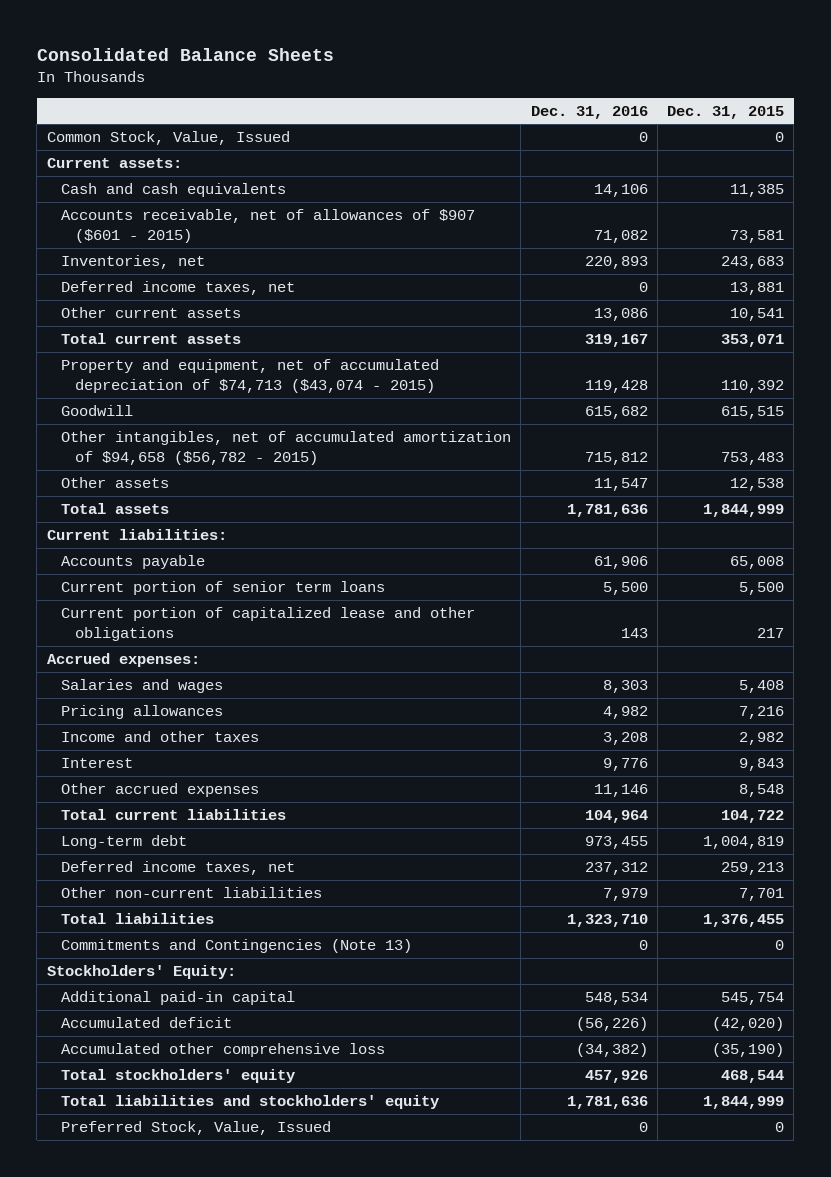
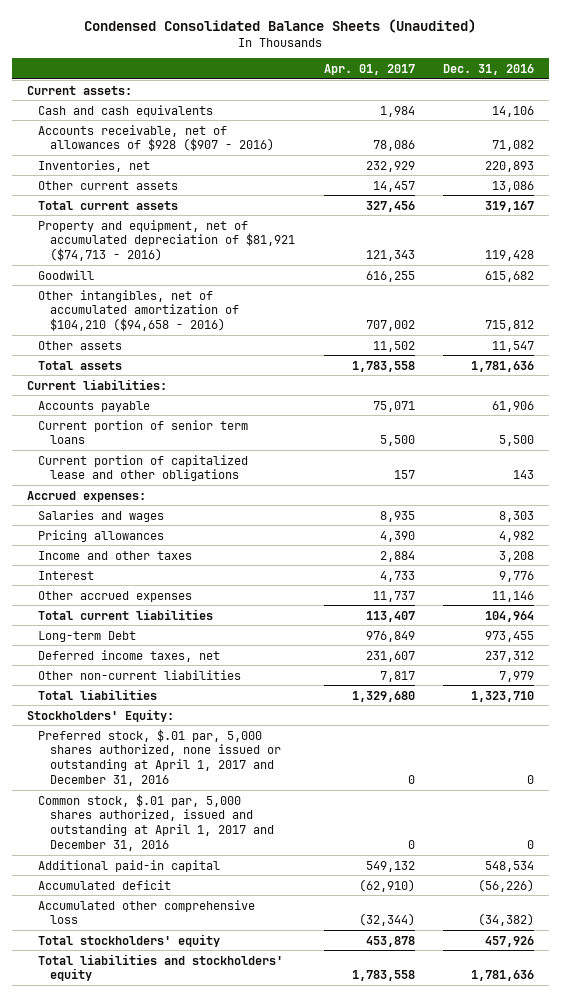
[36,48,334,62] Consolidated Balance Sheets -> [84,18,477,33] Condensed Consolidated Balance Sheets (Unaudited)
[667,105,785,119] Dec. 31, 2015 -> none
none -> [323,63,415,75] Apr. 01, 2017
[46,130,290,145] Common Stock, Value, Issued -> none
[60,208,475,244] Accounts receivable, net of allowances of $907 ($601 - 2015) -> [38,124,274,152] Accounts receivable, net of allowances of $928 ($907 - 2016)
[60,280,295,295] Deferred income taxes, net -> none
[60,358,439,394] Property and equipment, net of accumulated depreciation of $74,713 ($43,074 - 2015) -> [38,219,295,262] Property and equipment, net of accumulated depreciation of $81,921 ($74,713 - 2016)
[60,430,511,466] Other intangibles, net of accumulated amortization of $94,658 ($56,782 - 2015) -> [38,289,239,332] Other intangibles, net of accumulated amortization of $104,210 ($94,658 - 2016)
[60,834,187,849] Long-term debt -> [38,630,137,642] Long-term Debt
[60,938,412,953] Commitments and Contingencies (Note 13) -> none
none -> [38,728,281,786] Preferred stock, $.01 par, 5,000 shares authorized, none issued or outstanding at April 1, 2017 and December 31, 2016
none -> [38,793,274,851] Common stock, $.01 par, 5,000 shares authorized, issued and outstanding at April 1, 2017 and December 31, 2016
[60,1120,331,1135] Preferred Stock, Value, Issued -> none

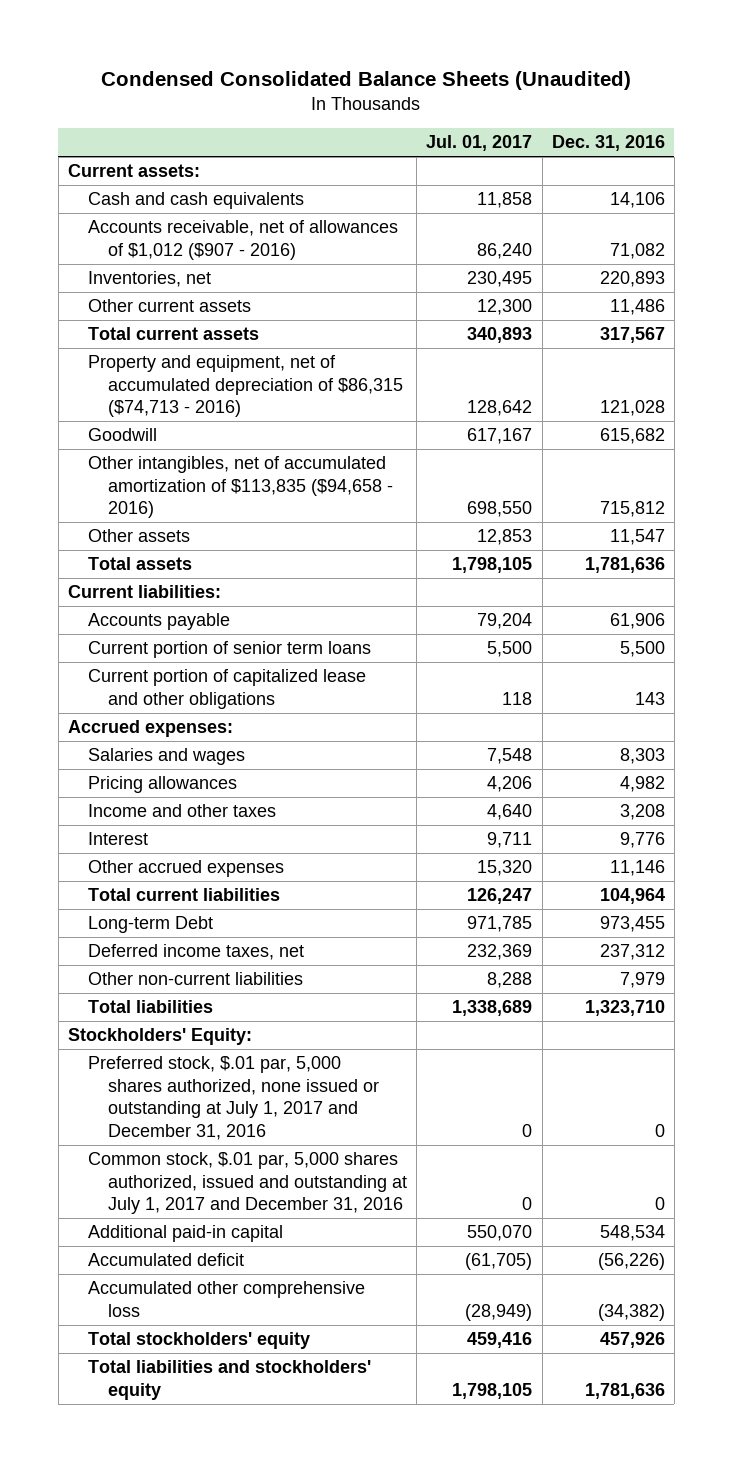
[323,63,415,75] Apr. 01, 2017 -> none
none -> [426,135,533,152] Jul. 01, 2017
[38,124,274,152] Accounts receivable, net of allowances of $928 ($907 - 2016) -> [88,220,399,260] Accounts receivable, net of allowances of $1,012 ($907 - 2016)
[492,180,535,192] 13,086 -> [609,299,665,316] 11,486
[485,200,535,212] 319,167 -> [599,327,665,344] 317,567
[38,219,295,262] Property and equipment, net of accumulated depreciation of $81,921 ($74,713 - 2016) -> [88,355,404,418] Property and equipment, net of accumulated depreciation of $86,315 ($74,713 - 2016)
[485,250,535,262] 119,428 -> [599,400,665,417] 121,028
[38,289,239,332] Other intangibles, net of accumulated amortization of $104,210 ($94,658 - 2016) -> [88,456,394,519] Other intangibles, net of accumulated amortization of $113,835 ($94,658 - 2016)
[38,728,281,786] Preferred stock, $.01 par, 5,000 shares authorized, none issued or outstanding at April 1, 2017 and December 31, 2016 -> [88,1056,380,1140] Preferred stock, $.01 par, 5,000 shares authorized, none issued or outstanding at July 1, 2017 and December 31, 2016
[38,793,274,851] Common stock, $.01 par, 5,000 shares authorized, issued and outstanding at April 1, 2017 and December 31, 2016 -> [88,1152,408,1215] Common stock, $.01 par, 5,000 shares authorized, issued and outstanding at July 1, 2017 and December 31, 2016

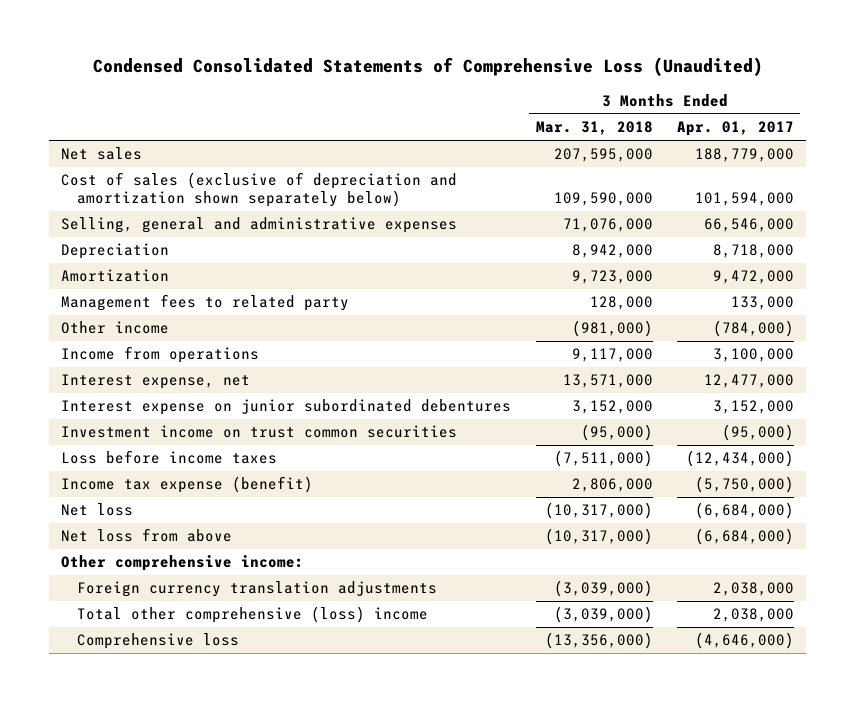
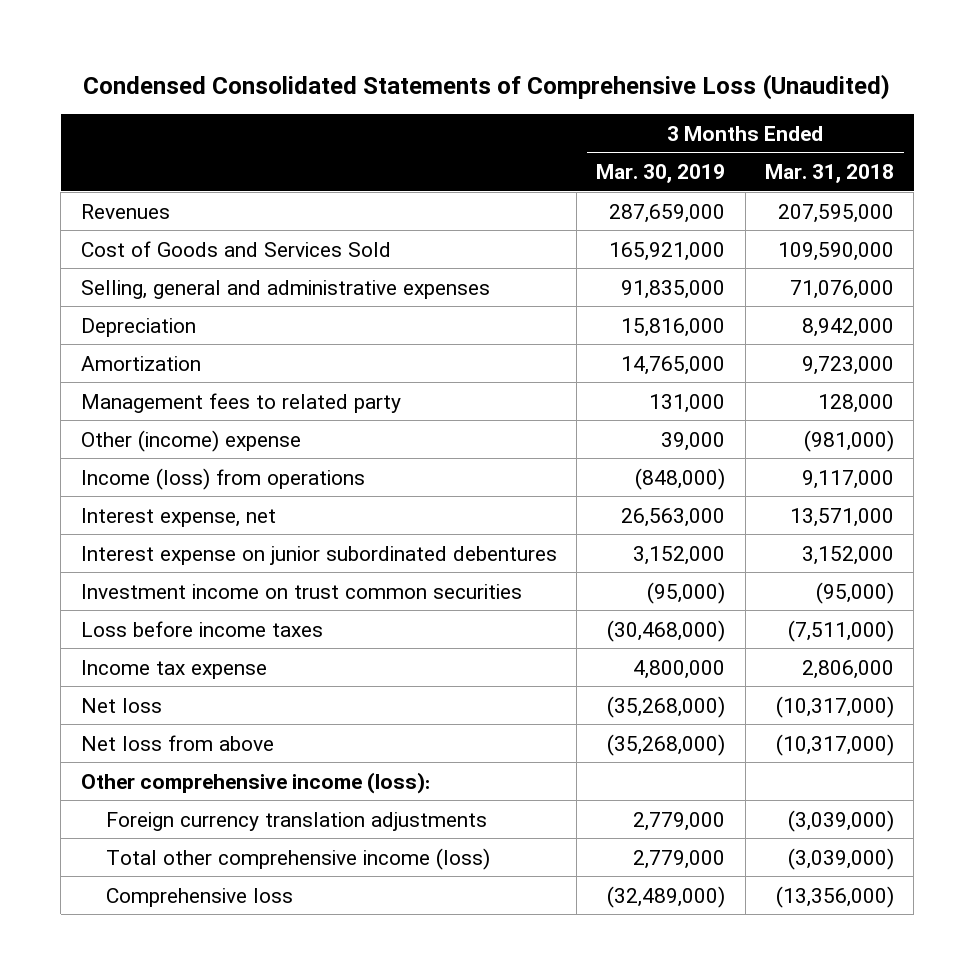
[677,121,795,137] Apr. 01, 2017 -> none
none -> [596,164,726,184] Mar. 30, 2019
[60,147,142,161] Net sales -> [80,203,170,219] Revenues
[60,172,457,208] Cost of sales (exclusive of depreciation and amortization shown separately below) -> [80,240,391,257] Cost of Goods and Services Sold
[60,321,169,335] Other income -> [80,429,301,452] Other (income) expense
[60,346,259,364] Income from operations -> [80,467,365,490] Income (loss) from operations
[60,476,313,494] Income tax expense (benefit) -> [80,659,267,679] Income tax expense
[60,555,304,572] Other comprehensive income: -> [80,771,430,794] Other comprehensive income (loss):
[77,606,429,624] Total other comprehensive (loss) income -> [105,847,490,870] Total other comprehensive income (loss)

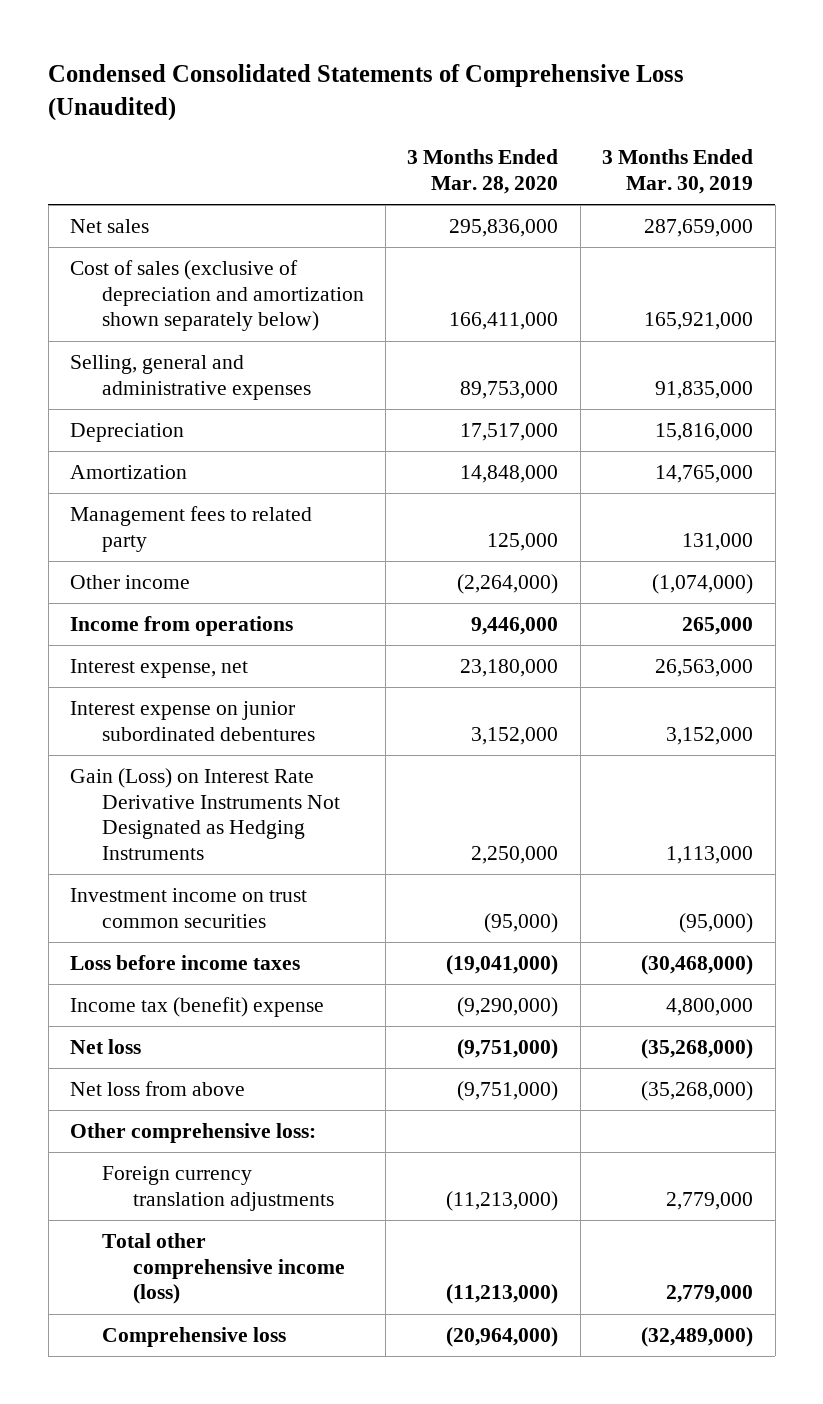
[765,164,895,184] Mar. 31, 2018 -> none
none -> [407,149,559,194] 3 Months Ended Mar. 28, 2020
[80,203,170,219] Revenues -> [70,219,150,234] Net sales
[80,240,391,257] Cost of Goods and Services Sold -> [70,260,364,332] Cost of sales (exclusive of depreciation and amortization shown separately below)
[80,429,301,452] Other (income) expense -> [70,575,191,590] Other income
[661,431,726,451] 39,000 -> [652,574,754,595] (1,074,000)
[80,467,365,490] Income (loss) from operations -> [70,616,294,637] Income from operations
[635,467,726,490] (848,000) -> [682,617,754,636] 265,000
none -> [70,768,340,861] Gain (Loss) on Interest Rate Derivative Instruments Not Designated as Hedging Instruments
[80,659,267,679] Income tax expense -> [70,997,325,1018] Income tax (benefit) expense
[80,771,430,794] Other comprehensive income (loss): -> [70,1123,317,1144] Other comprehensive loss:

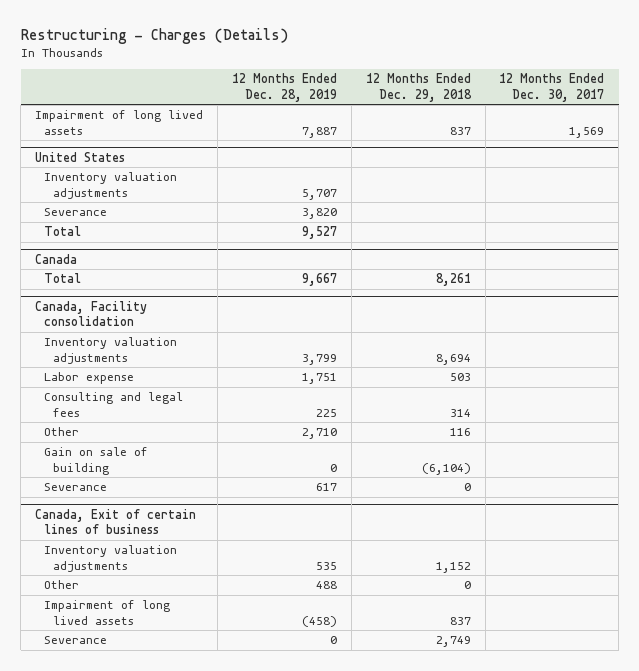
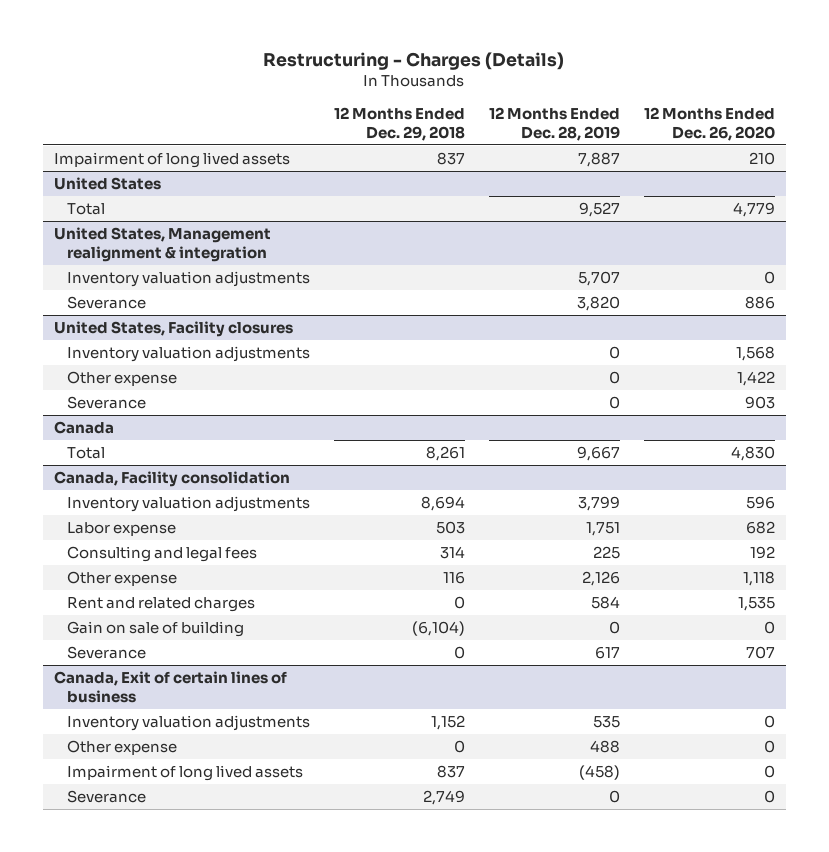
[499,73,605,102] 12 Months Ended Dec. 30, 2017 -> none
none -> [643,107,775,141] 12 Months Ended Dec. 26, 2020
[43,226,81,237] Total -> [67,203,106,216] Total
none -> [54,227,272,262] United States, Management realignment & integration
none -> [54,321,294,338] United States, Facility closures
none -> [67,346,311,363] Inventory valuation adjustments
none -> [67,371,178,387] Other expense
none -> [67,396,147,410] Severance
[43,427,79,437] Other -> [67,571,178,587] Other expense
[301,428,337,440] 2,710 -> [581,571,620,587] 2,126
none -> [67,597,256,613] Rent and related charges
[43,580,79,590] Other -> [67,740,178,756] Other expense

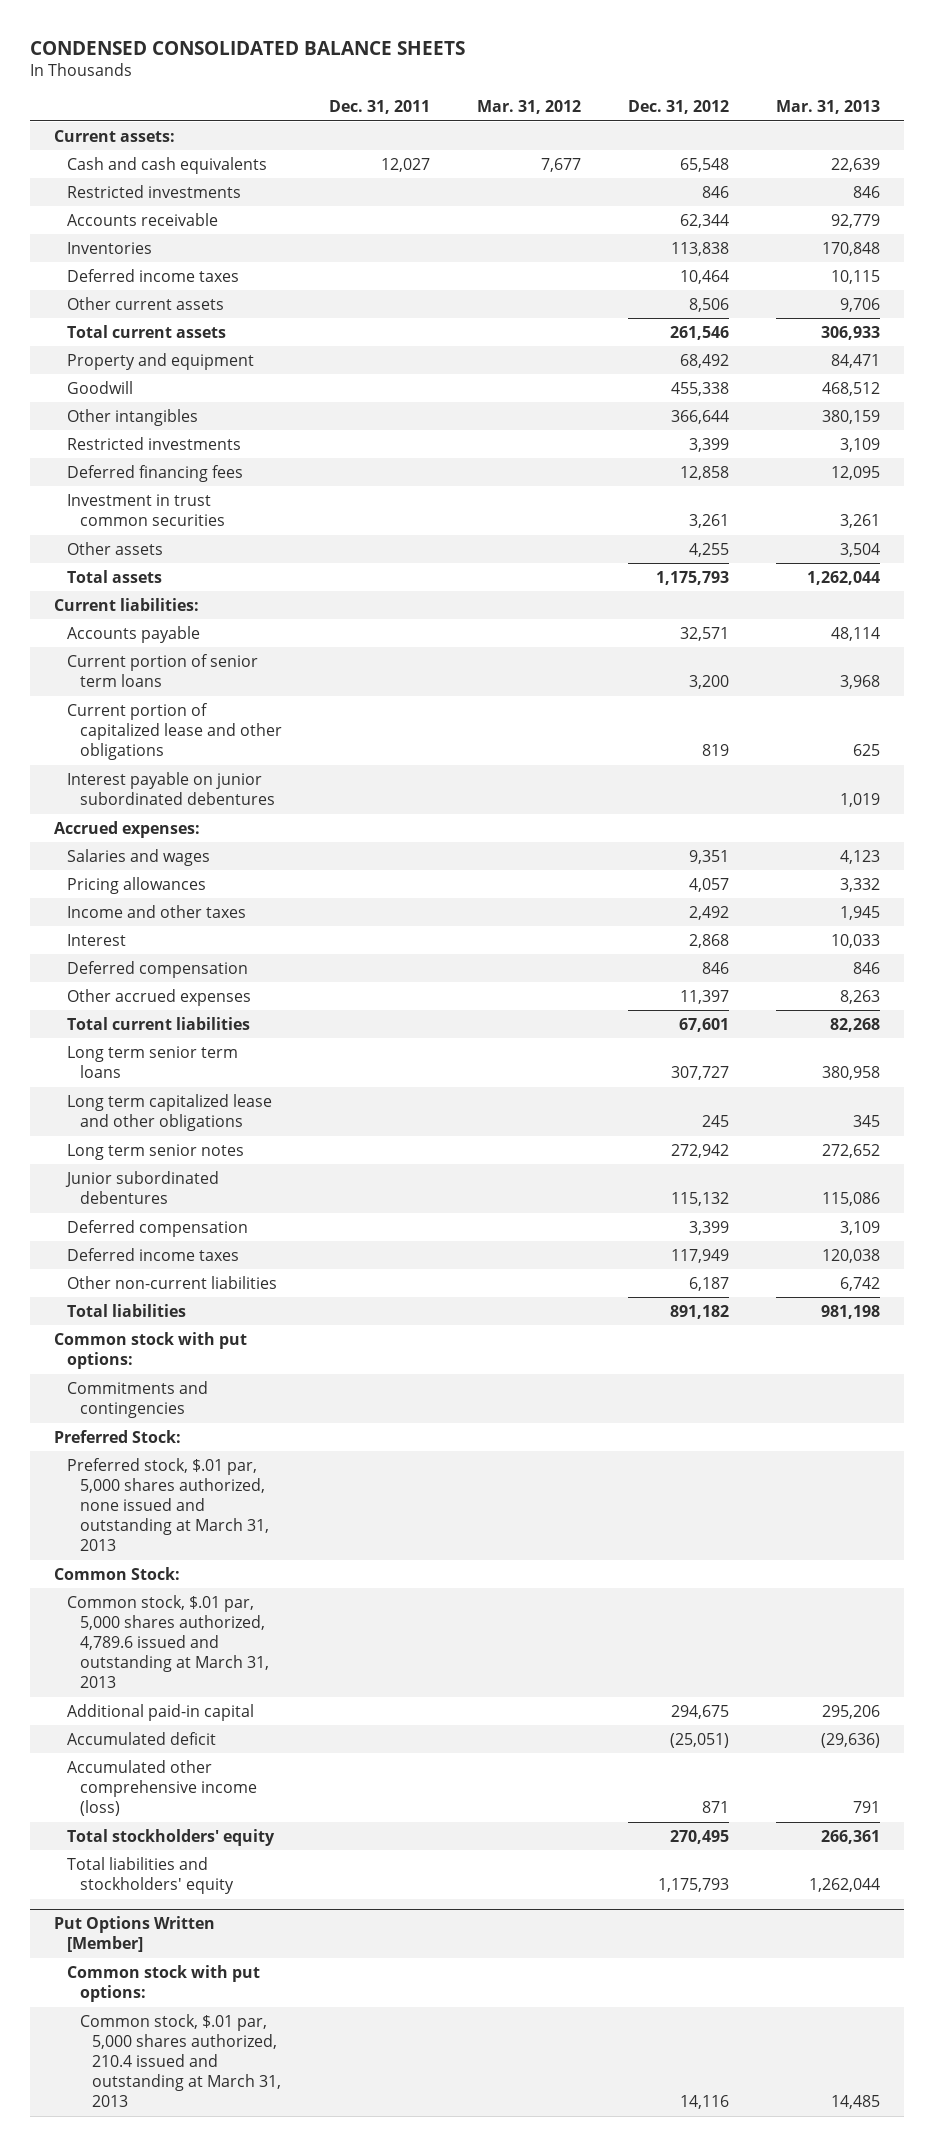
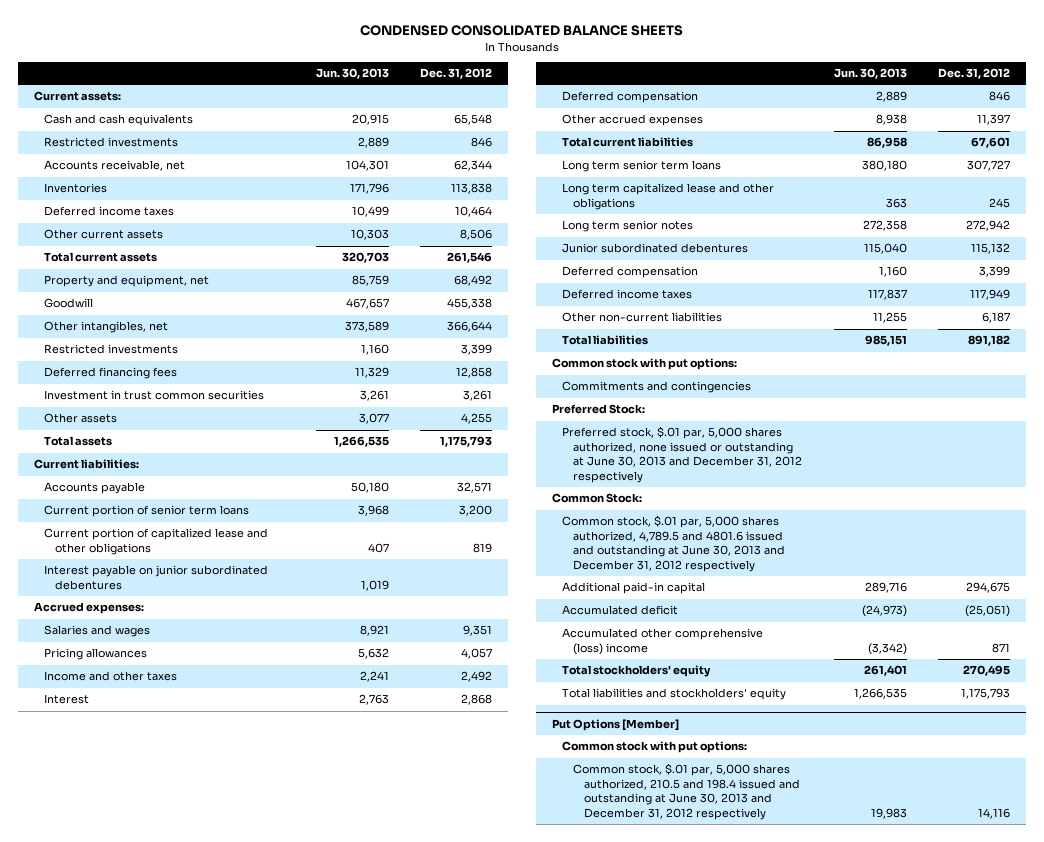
[328,100,430,115] Dec. 31, 2011 -> none
[476,100,581,115] Mar. 31, 2012 -> none
[776,100,881,115] Mar. 31, 2013 -> none
none -> [315,68,389,80] Jun. 30, 2013
[66,212,218,226] Accounts receivable -> [44,160,186,172] Accounts receivable, net
[66,352,254,370] Property and equipment -> [44,275,210,288] Property and equipment, net
[66,408,198,426] Other intangibles -> [44,321,169,334] Other intangibles, net
[66,1457,269,1552] Preferred stock, $.01 par, 5,000 shares authorized, none issued and outstanding at March 31, 2013 -> [562,426,803,483] Preferred stock, $.01 par, 5,000 shares authorized, none issued or outstanding at June 30, 2013 and December 31, 2012 respectively
[66,1594,269,1689] Common stock, $.01 par, 5,000 shares authorized, 4,789.6 issued and outstanding at March 31, 2013 -> [562,515,786,572] Common stock, $.01 par, 5,000 shares authorized, 4,789.5 and 4801.6 issued and outstanding at June 30, 2013 and December 31, 2012 respectively
[66,1759,257,1816] Accumulated other comprehensive income (loss) -> [562,628,764,655] Accumulated other comprehensive (loss) income
[53,1915,215,1952] Put Options Written [Member] -> [551,718,679,731] Put Options [Member]
[79,2013,282,2108] Common stock, $.01 par, 5,000 shares authorized, 210.4 issued and outstanding at March 31, 2013 -> [573,763,800,820] Common stock, $.01 par, 5,000 shares authorized, 210.5 and 198.4 issued and outstanding at June 30, 2013 and December 31, 2012 respectively

